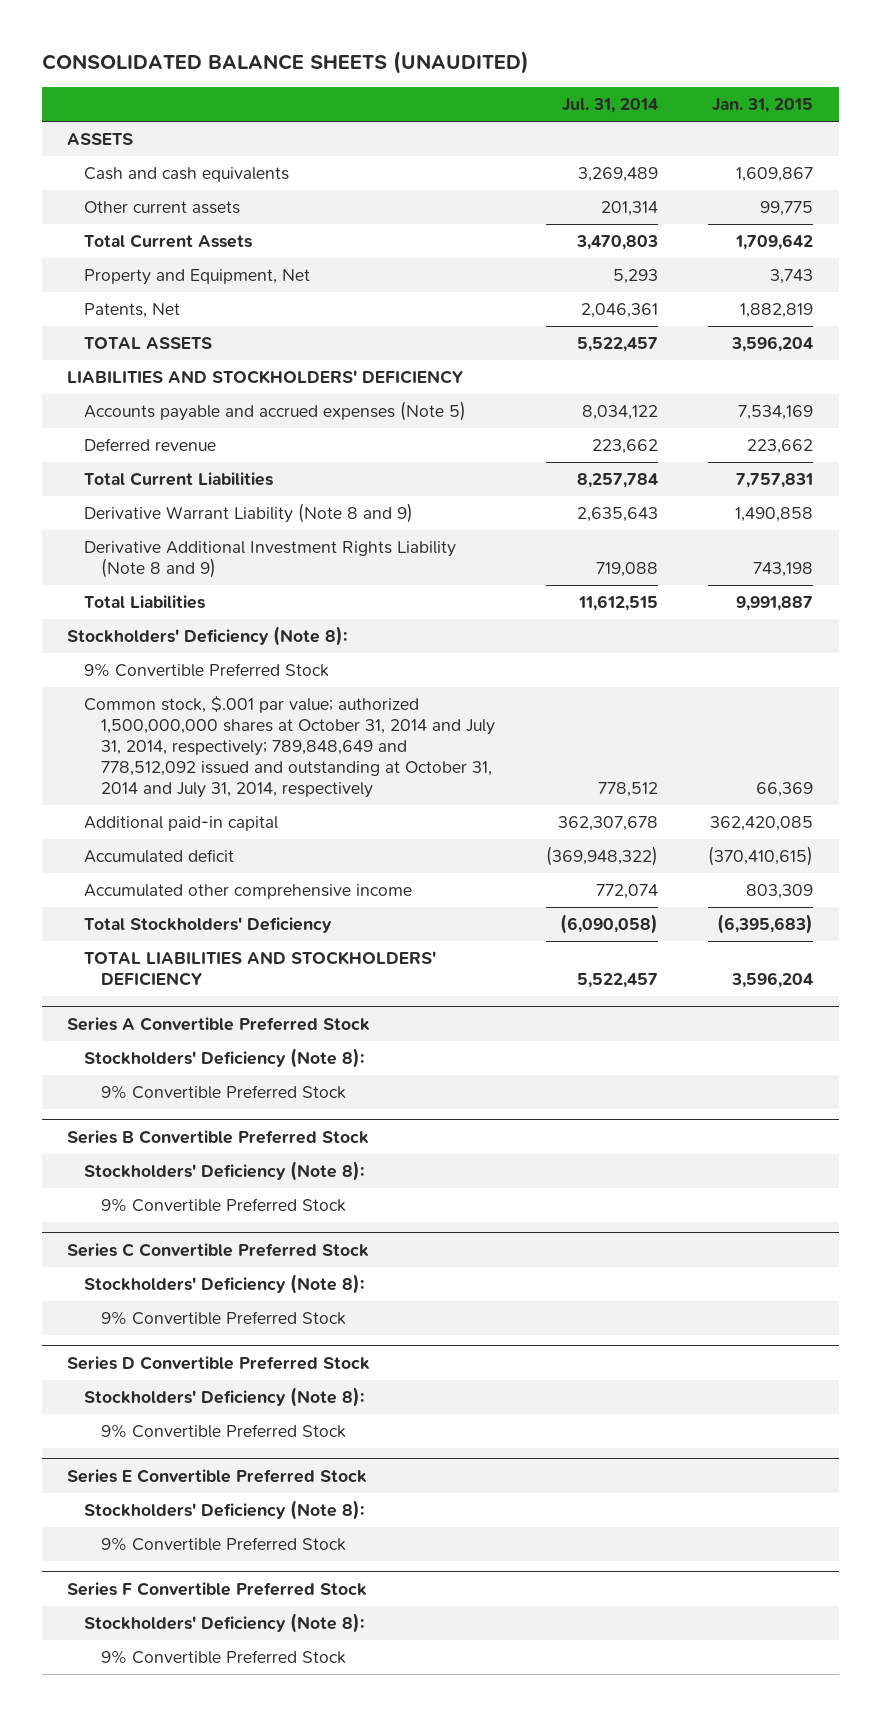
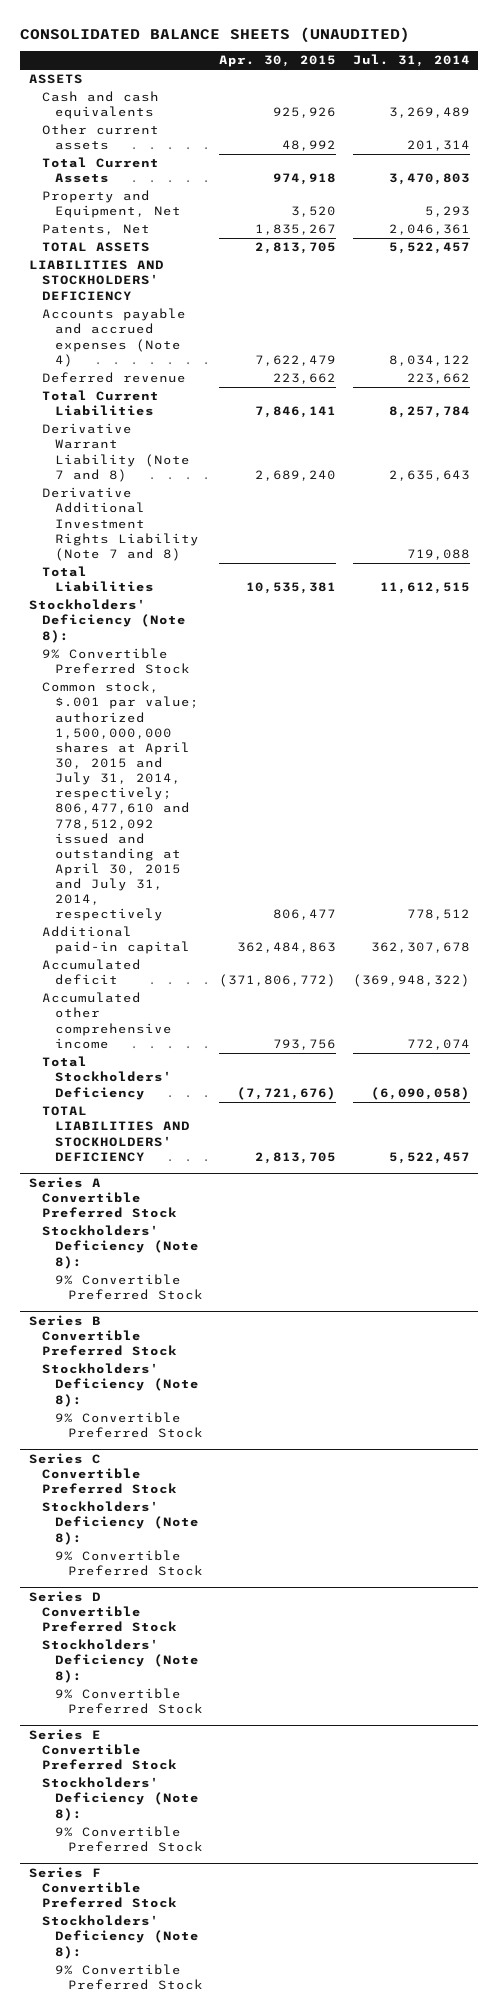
[712,98,814,114] Jan. 31, 2015 -> none
none -> [219,55,337,68] Apr. 30, 2015
[83,401,466,422] Accounts payable and accrued expenses (Note 5) -> [41,308,186,367] Accounts payable and accrued expenses (Note 4)
[83,503,413,524] Derivative Warrant Liability (Note 8 and 9) -> [41,423,190,482] Derivative Warrant Liability (Note 7 and 8)
[83,541,456,579] Derivative Additional Investment Rights Liability (Note 8 and 9) -> [41,487,199,561] Derivative Additional Investment Rights Liability (Note 7 and 8)
[83,696,495,799] Common stock, $.001 par value; authorized 1,500,000,000 shares at October 31, 2014 and July 31, 2014, respectively; 789,848,649 and 778,512,092 issued and outstanding at October 31, 2014 and July 31, 2014, respectively -> [41,681,199,922] Common stock, $.001 par value; authorized 1,500,000,000 shares at April 30, 2015 and July 31, 2014, respectively; 806,477,610 and 778,512,092 issued and outstanding at April 30, 2015 and July 31, 2014, respectively

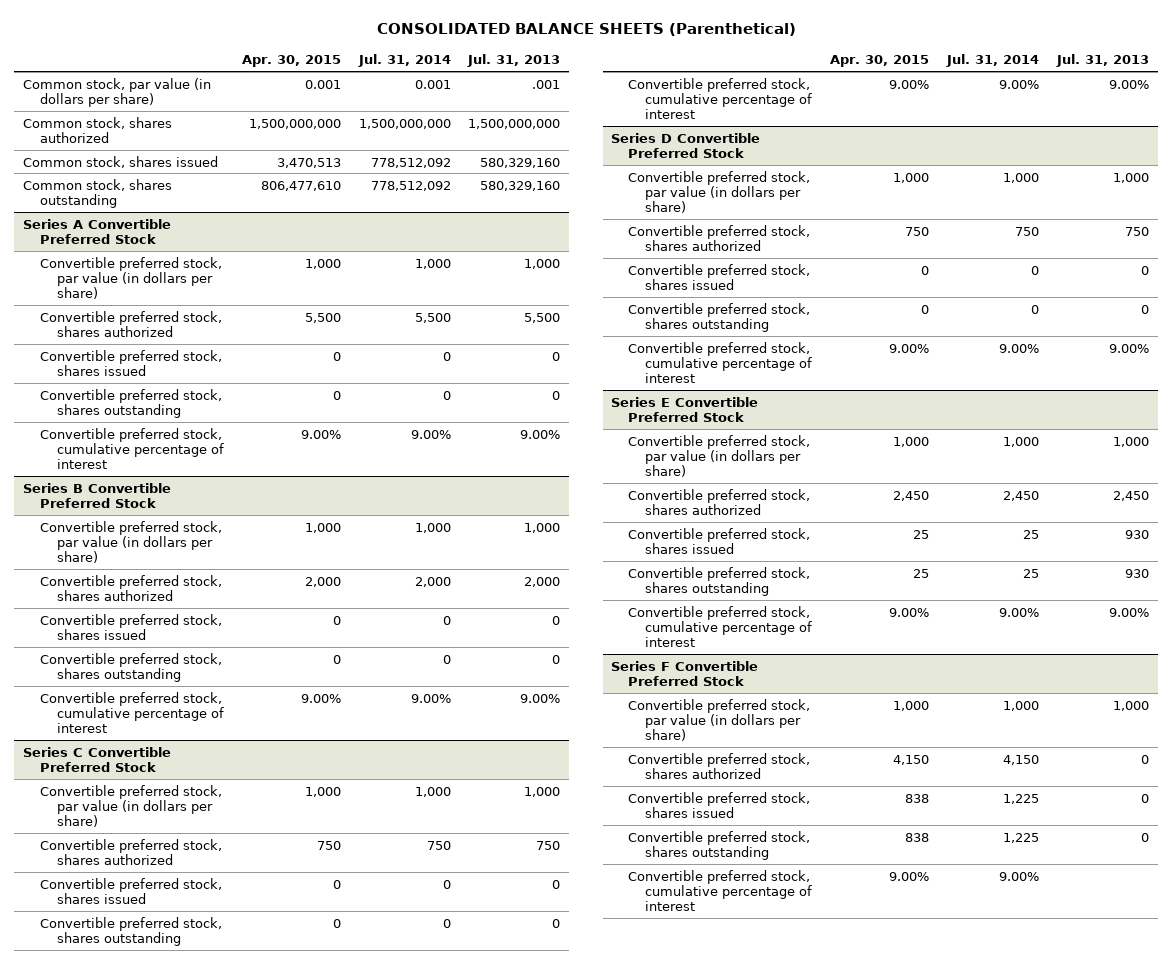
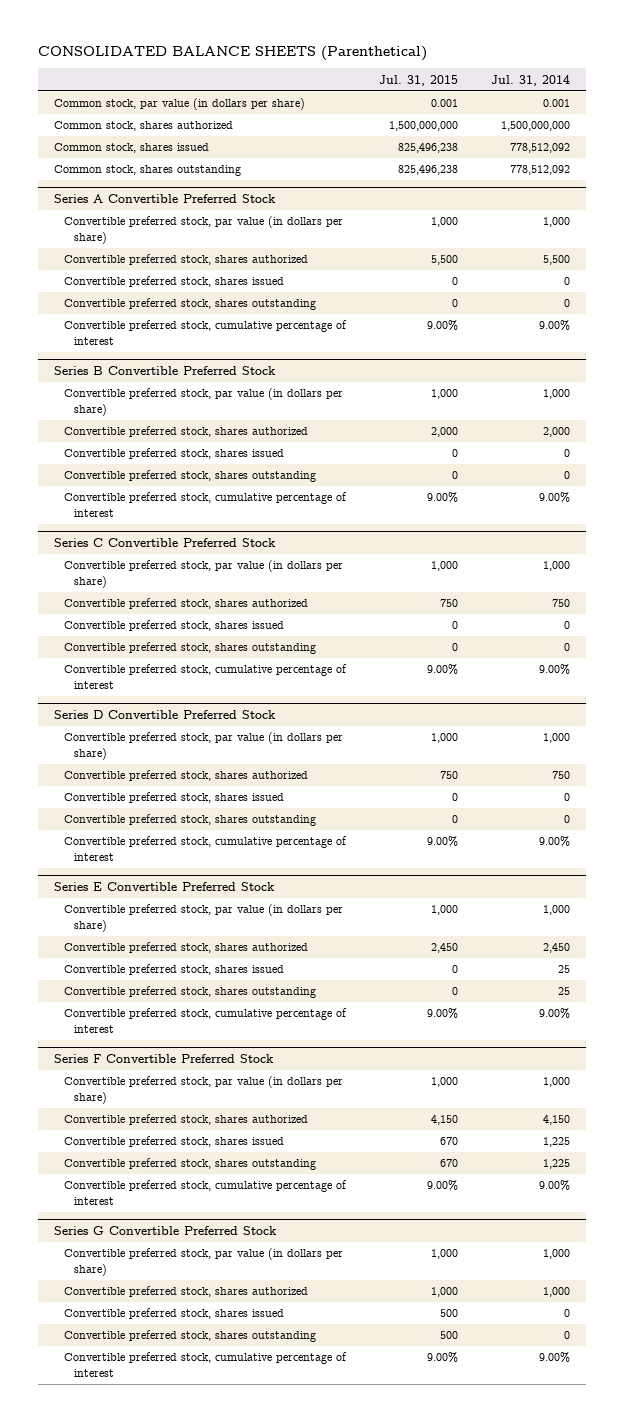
[241,55,341,68] Apr. 30, 2015 -> none
[467,54,561,68] Jul. 31, 2013 -> none
none -> [378,74,458,86] Jul. 31, 2015
none -> [53,1226,277,1236] Series G Convertible Preferred Stock
none -> [64,1248,344,1276] Convertible preferred stock, par value (in dollars per share)
none -> [64,1286,309,1298] Convertible preferred stock, shares authorized
none -> [64,1308,285,1320] Convertible preferred stock, shares issued
none -> [64,1330,317,1343] Convertible preferred stock, shares outstanding
none -> [64,1352,348,1377] Convertible preferred stock, cumulative percentage of interest

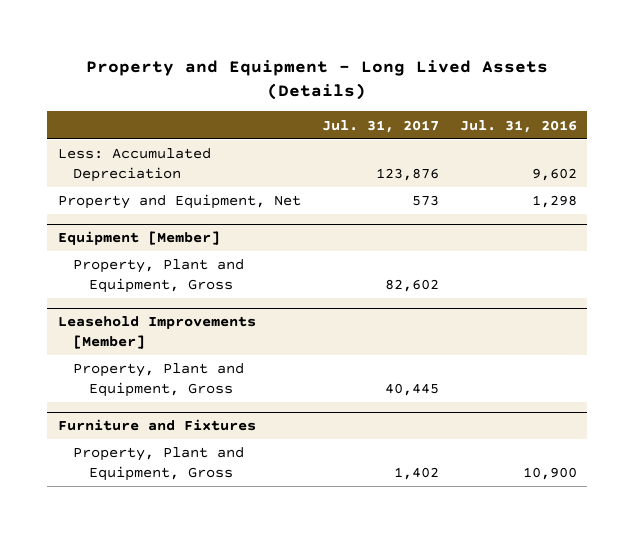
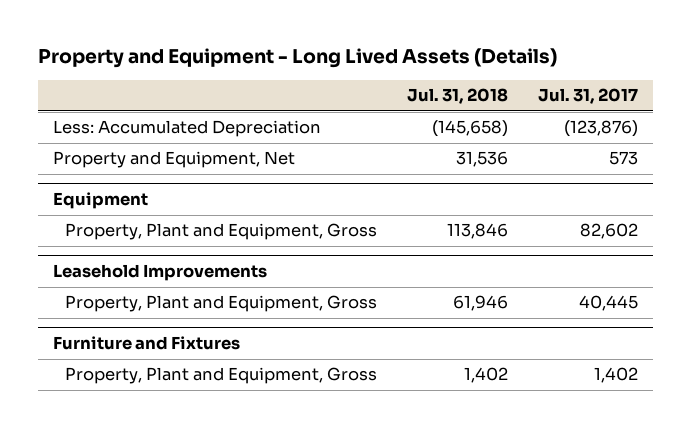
[459,119,577,133] Jul. 31, 2016 -> none
none -> [407,88,509,105] Jul. 31, 2018
[375,168,439,182] 123,876 -> [564,120,639,138] (123,876)
[57,231,220,246] Equipment [Member] -> [53,192,149,210] Equipment
[57,316,256,350] Leasehold Improvements [Member] -> [53,264,268,282] Leasehold Improvements

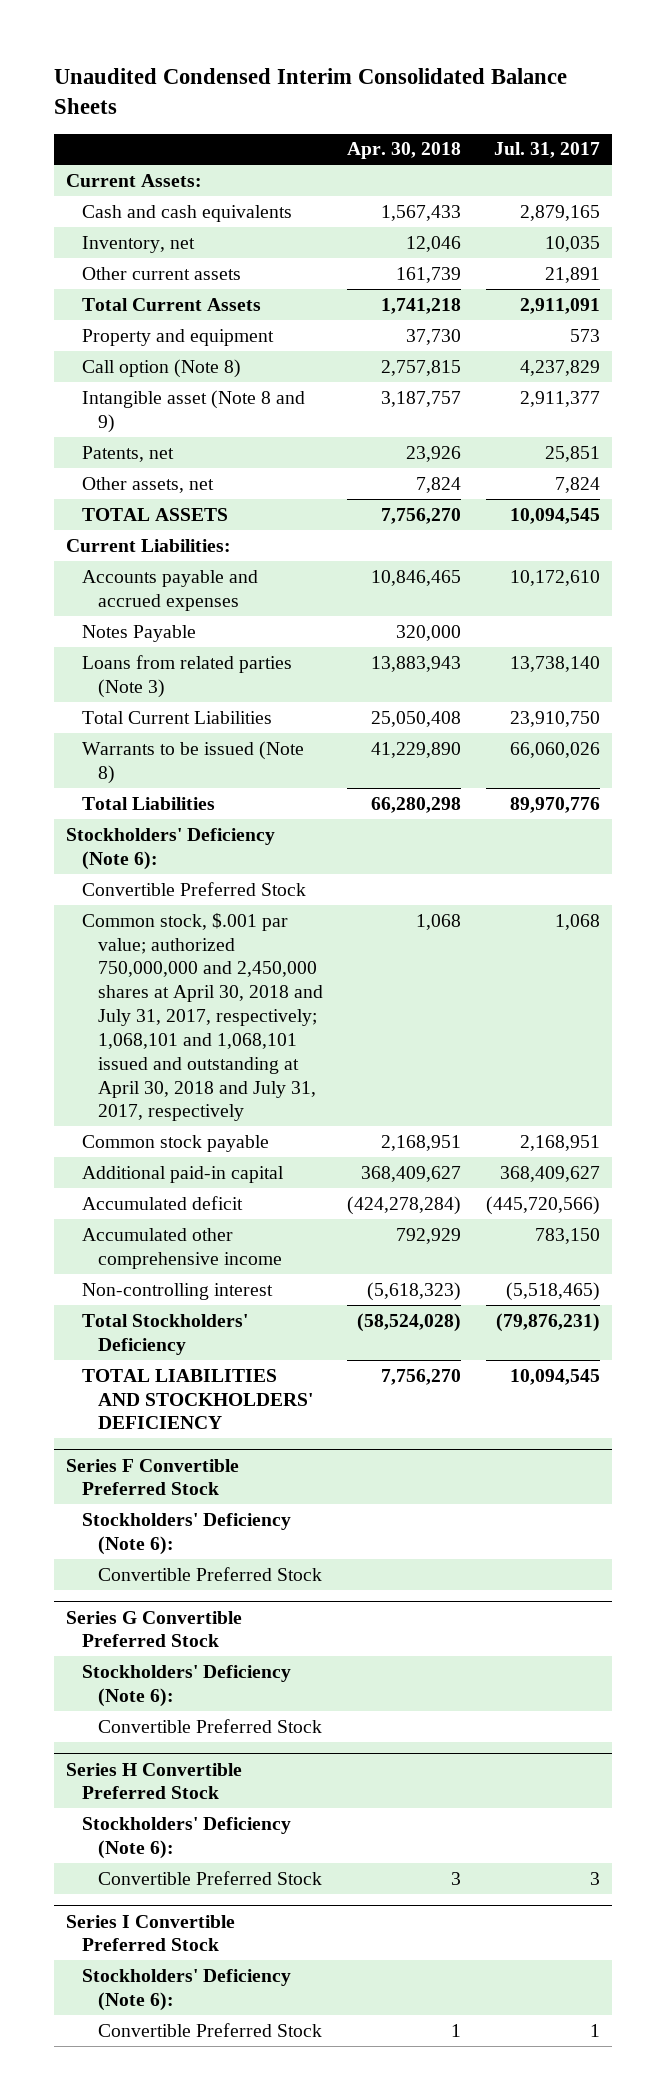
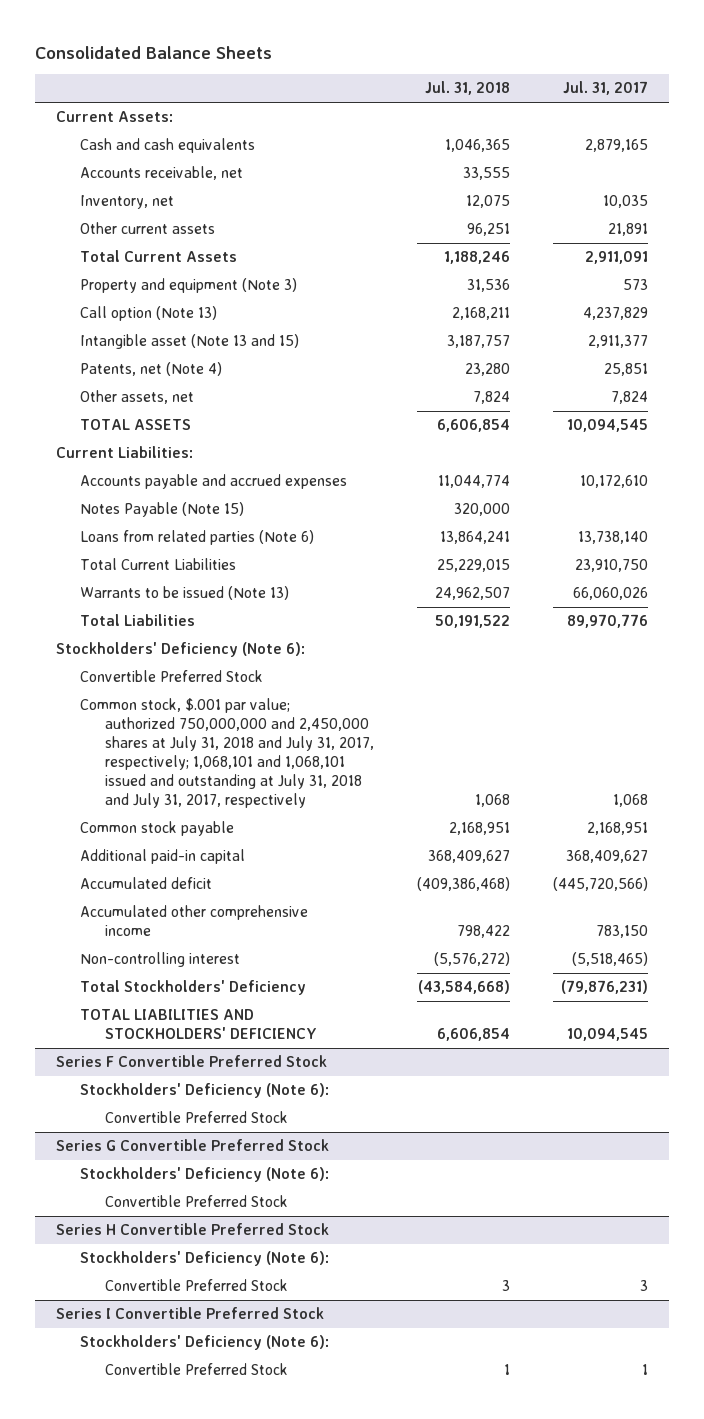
[53,67,567,115] Unaudited Condensed Interim Consolidated Balance Sheets -> [34,45,272,59] Consolidated Balance Sheets
[347,142,462,160] Apr. 30, 2018 -> none
none -> [424,81,510,96] Jul. 31, 2018
none -> [80,166,244,181] Accounts receivable, net
[81,328,274,346] Property and equipment -> [80,278,298,294] Property and equipment (Note 3)
[81,358,241,378] Call option (Note 8) -> [80,306,218,322] Call option (Note 13)
[81,389,305,433] Intangible asset (Note 8 and 9) -> [80,334,300,350] Intangible asset (Note 13 and 15)
[81,445,174,462] Patents, net -> [80,362,223,377] Patents, net (Note 4)
[81,624,196,642] Notes Payable -> [80,502,245,518] Notes Payable (Note 15)
[81,654,292,698] Loans from related parties (Note 3) -> [80,530,315,546] Loans from related parties (Note 6)
[81,740,304,784] Warrants to be issued (Note 8) -> [80,586,290,601] Warrants to be issued (Note 13)
[81,912,323,1122] Common stock, $.001 par value; authorized 750,000,000 and 2,450,000 shares at April 30, 2018 and July 31, 2017, respectively; 1,068,101 and 1,068,101 issued and outstanding at April 30, 2018 and July 31, 2017, respectively -> [80,698,374,808] Common stock, $.001 par value; authorized 750,000,000 and 2,450,000 shares at July 31, 2018 and July 31, 2017, respectively; 1,068,101 and 1,068,101 issued and outstanding at July 31, 2018 and July 31, 2017, respectively

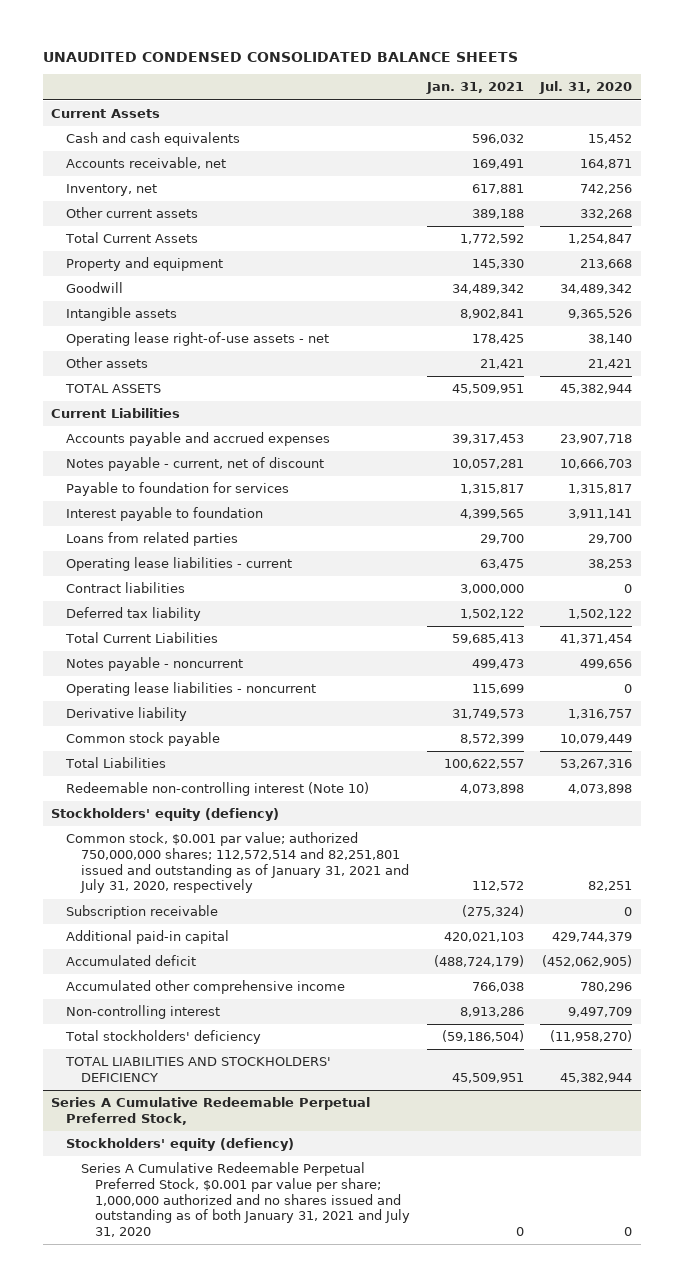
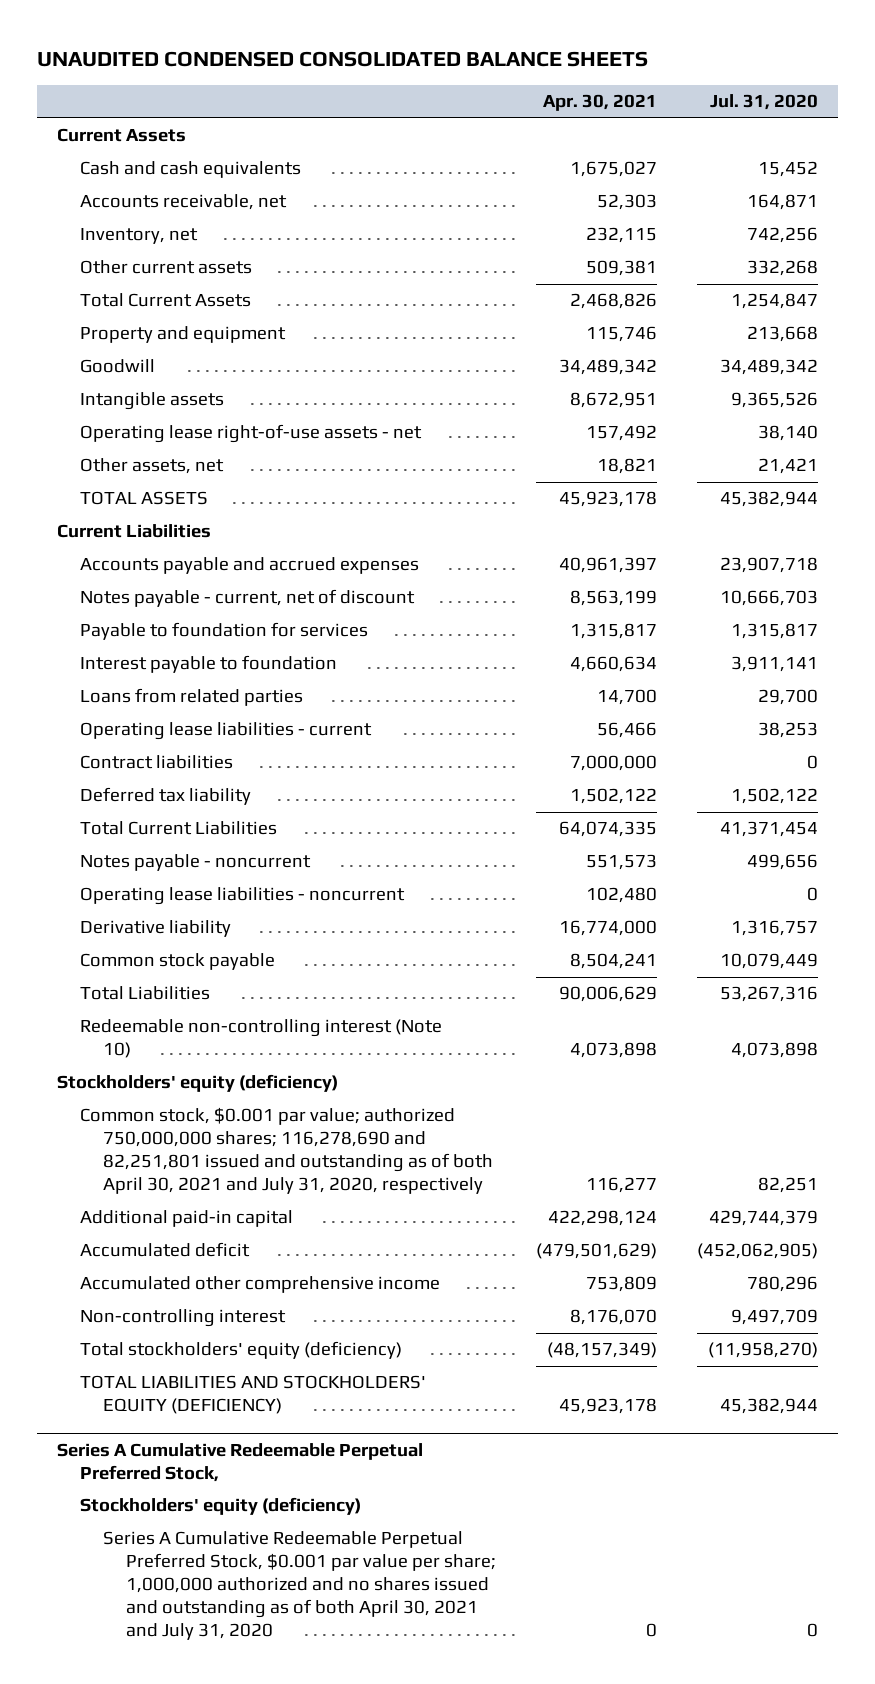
[425,82,524,95] Jan. 31, 2021 -> none
none -> [543,94,658,112] Apr. 30, 2021
[65,357,148,369] Other assets -> [80,458,225,475] Other assets, net
[65,905,218,920] Subscription receivable -> none
[51,808,280,822] Stockholders' equity (defiency) -> [57,1074,339,1093] Stockholders' equity (deficiency)
[65,832,409,894] Common stock, $0.001 par value; authorized 750,000,000 shares; 112,572,514 and 82,251,801 issued and outstanding as of January 31, 2021 and July 31, 2020, respectively -> [80,1107,494,1195] Common stock, $0.001 par value; authorized 750,000,000 shares; 116,278,690 and 82,251,801 issued and outstanding as of both April 30, 2021 and July 31, 2020, respectively
[64,1030,261,1045] Total stockholders' deficiency -> [80,1341,403,1360] Total stockholders' equity (deficiency)
[64,1057,331,1082] TOTAL LIABILITIES AND STOCKHOLDERS' DEFICIENCY -> [80,1375,427,1415] TOTAL LIABILITIES AND STOCKHOLDERS' EQUITY (DEFICIENCY)
[65,1138,294,1152] Stockholders' equity (defiency) -> [80,1497,362,1516] Stockholders' equity (deficiency)
[80,1162,411,1238] Series A Cumulative Redeemable Perpetual Preferred Stock, $0.001 par value per share; 1,000,000 authorized and no shares issued and outstanding as of both January 31, 2021 and July 31, 2020 -> [103,1531,497,1641] Series A Cumulative Redeemable Perpetual Preferred Stock, $0.001 par value per share; 1,000,000 authorized and no shares issued and outstanding as of both April 30, 2021 and July 31, 2020

